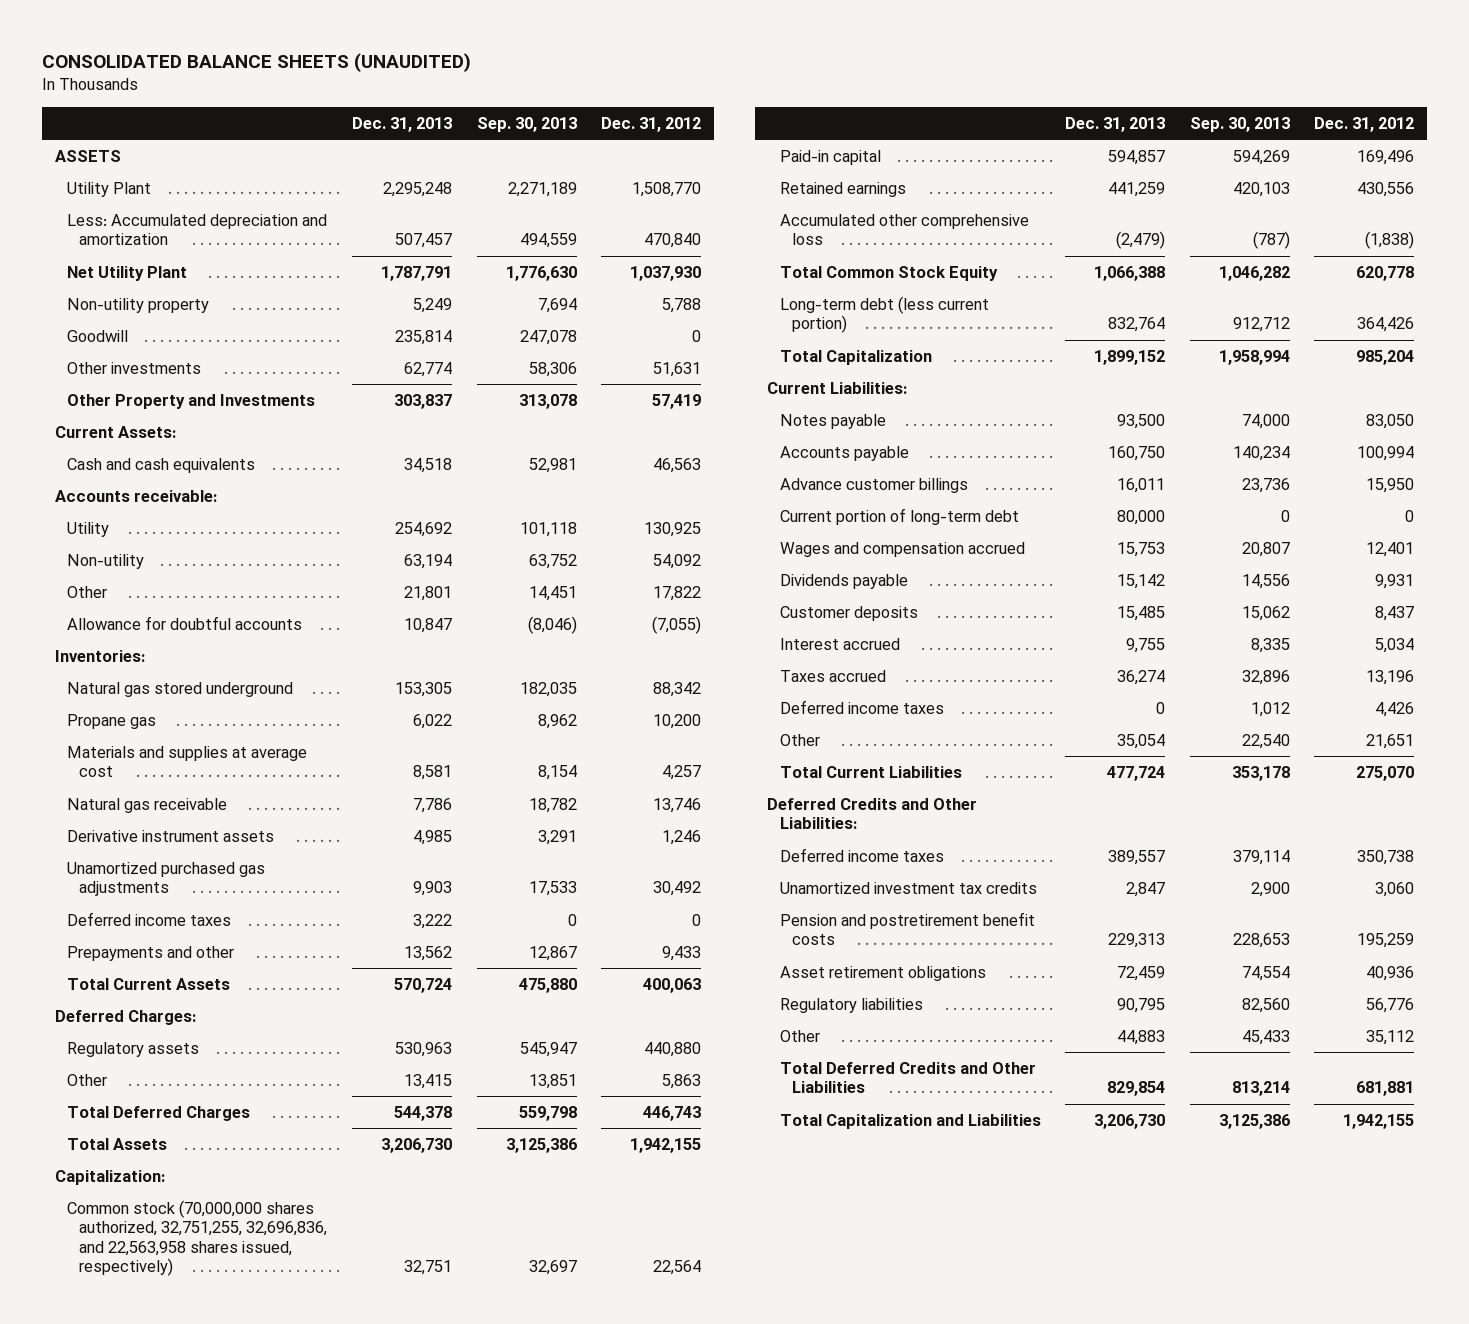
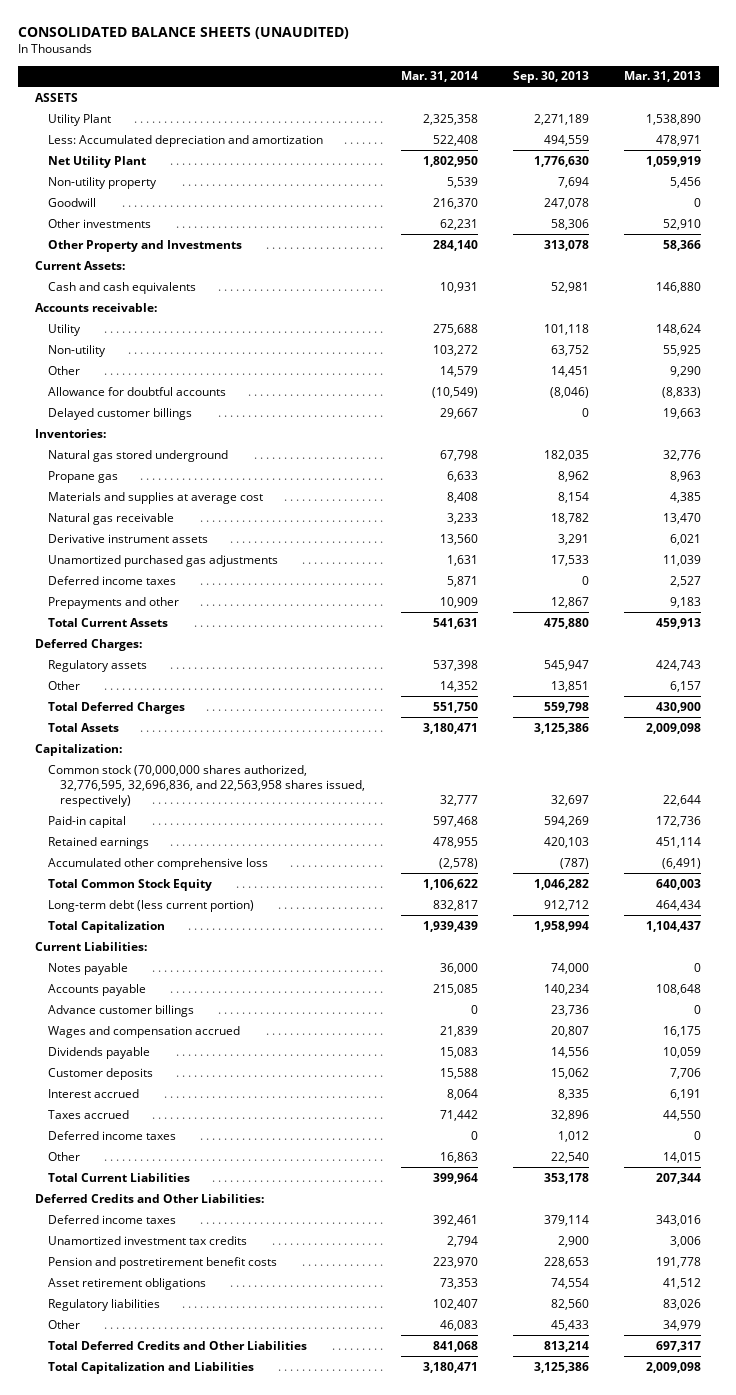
[352,116,453,132] Dec. 31, 2013 -> none
[601,116,702,132] Dec. 31, 2012 -> none
none -> [400,71,478,83] Mar. 31, 2014
none -> [623,71,701,83] Mar. 31, 2013
none -> [47,407,192,420] Delayed customer billings
[66,1199,328,1277] Common stock (70,000,000 shares authorized, 32,751,255, 32,696,836, and 22,563,958 shares issued, respectively) -> [47,764,366,808] Common stock (70,000,000 shares authorized, 32,776,595, 32,696,836, and 22,563,958 shares issued, respectively)
[779,507,1019,525] Current portion of long-term debt -> none

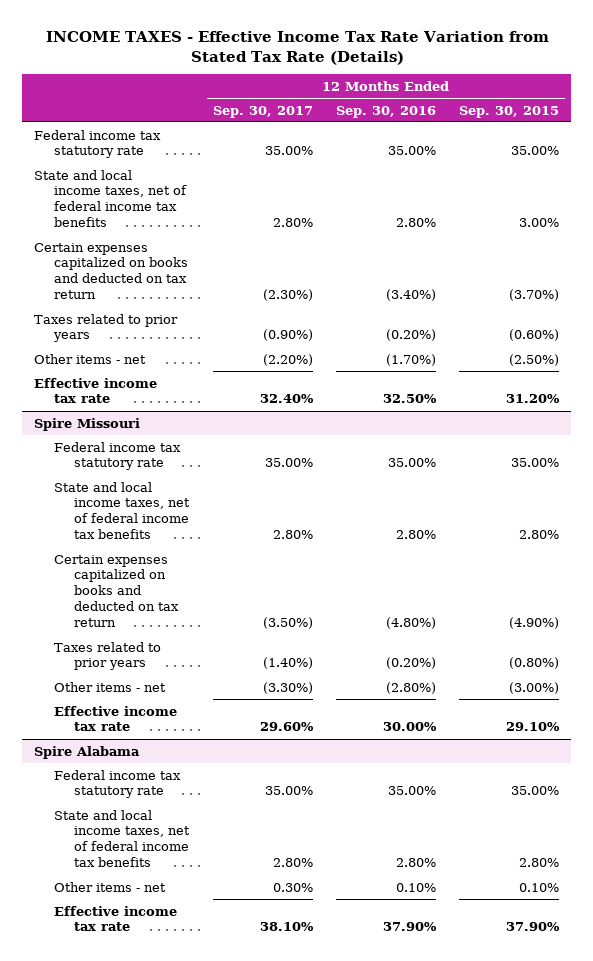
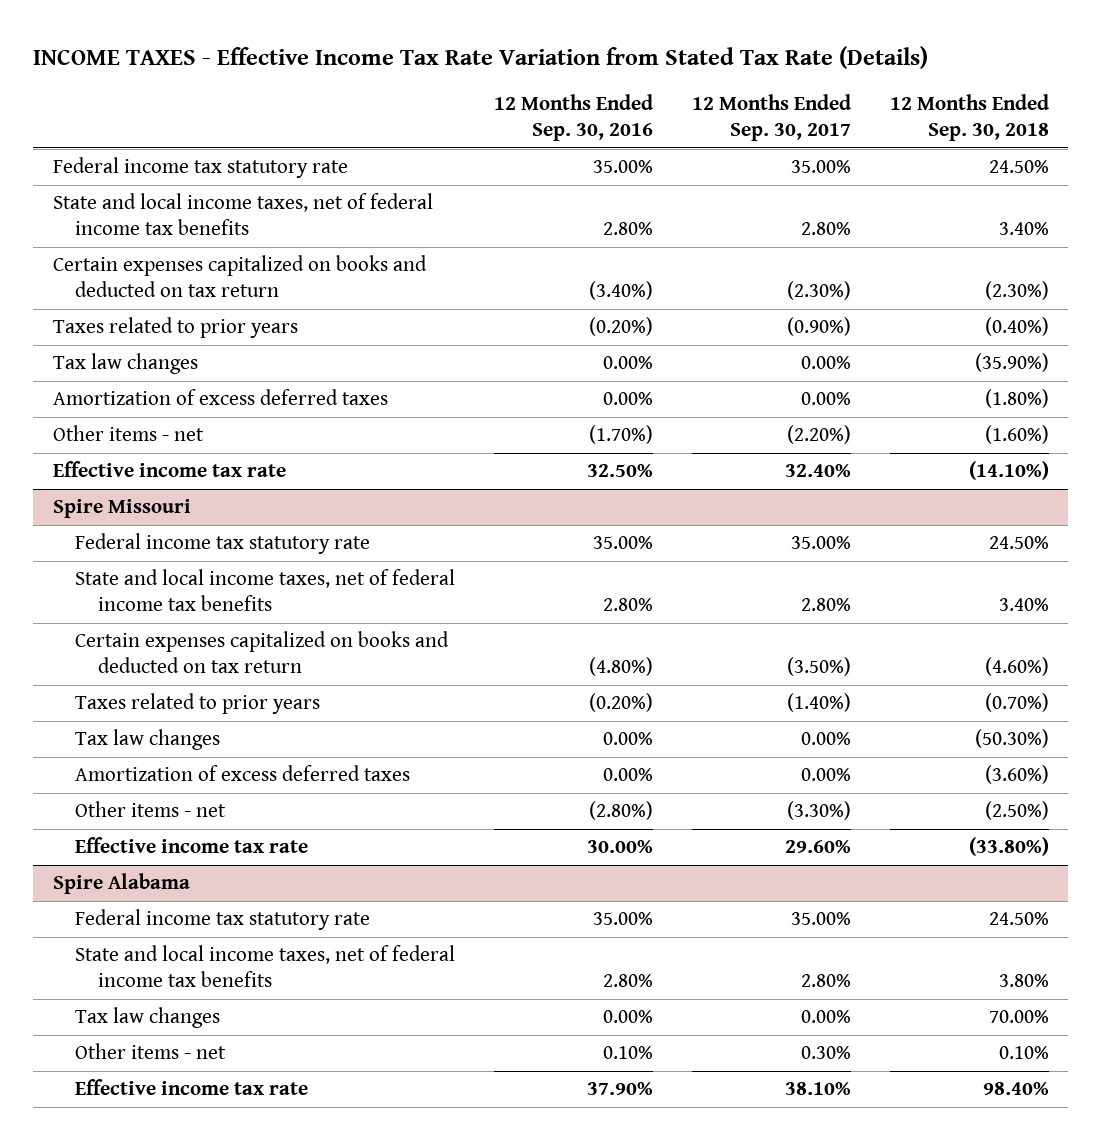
[459,105,560,118] Sep. 30, 2015 -> none
none -> [889,94,1049,142] 12 Months Ended Sep. 30, 2018
none -> [52,353,198,375] Tax law changes
none -> [52,389,388,406] Amortization of excess deferred taxes
none -> [75,729,221,751] Tax law changes
none -> [75,765,411,782] Amortization of excess deferred taxes
none -> [75,1007,221,1029] Tax law changes

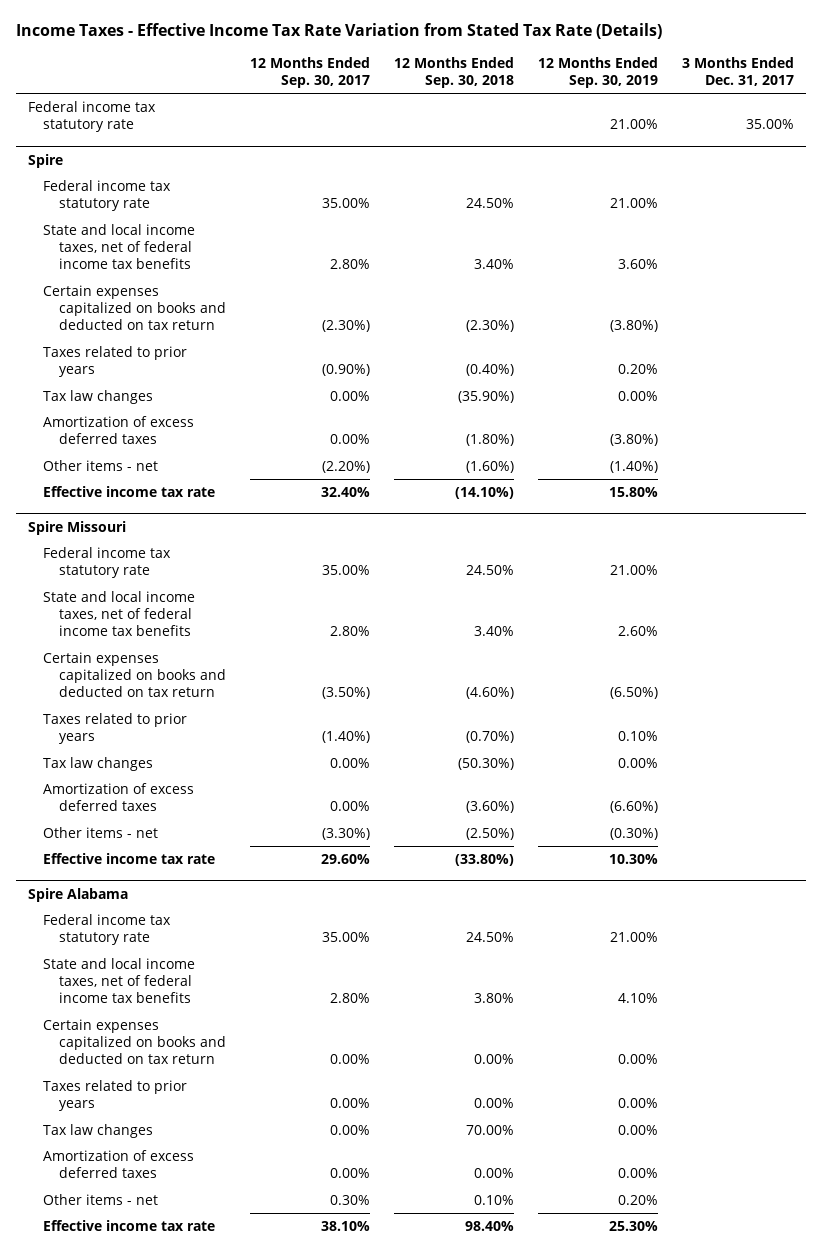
[33,46,929,70] INCOME TAXES - Effective Income Tax Rate Variation from Stated Tax Rate (Details) -> [15,23,662,40] Income Taxes - Effective Income Tax Rate Variation from Stated Tax Rate (Details)
[494,94,654,142] 12 Months Ended Sep. 30, 2016 -> none
none -> [538,56,659,88] 12 Months Ended Sep. 30, 2019
none -> [682,56,795,86] 3 Months Ended Dec. 31, 2017
none -> [27,100,156,133] Federal income tax statutory rate
none -> [27,153,63,168] Spire
none -> [43,1018,226,1065] Certain expenses capitalized on books and deducted on tax return
none -> [43,1079,188,1112] Taxes related to prior years
none -> [43,1149,195,1179] Amortization of excess deferred taxes

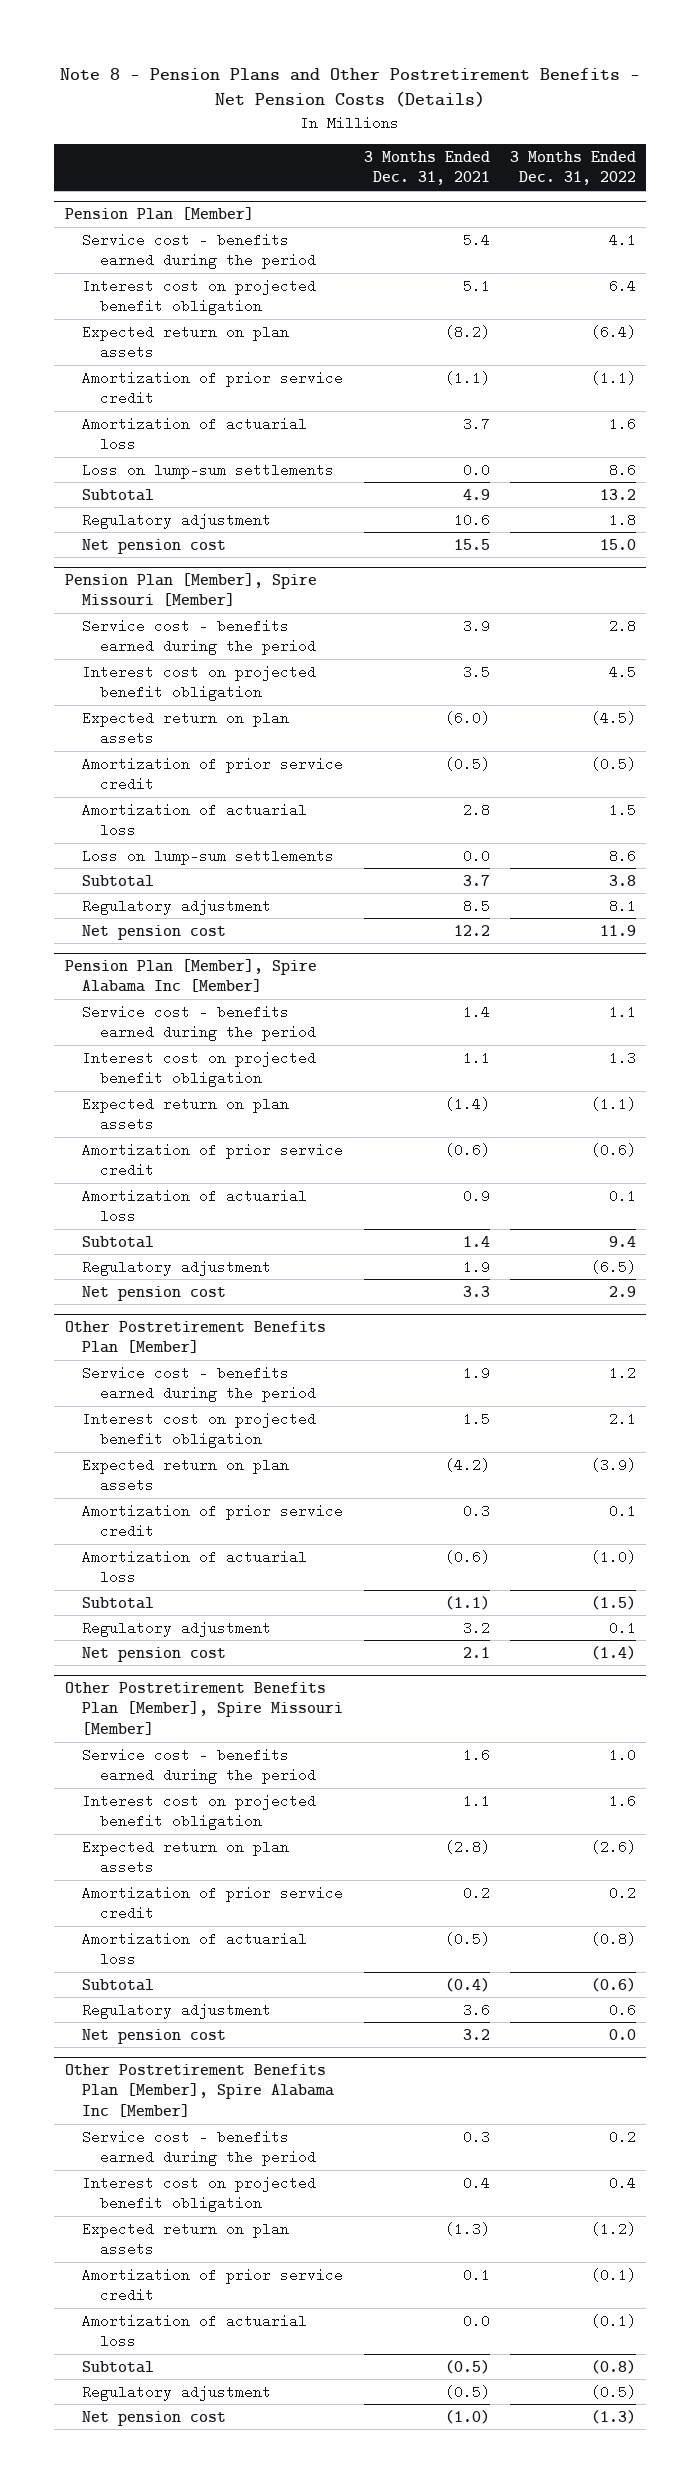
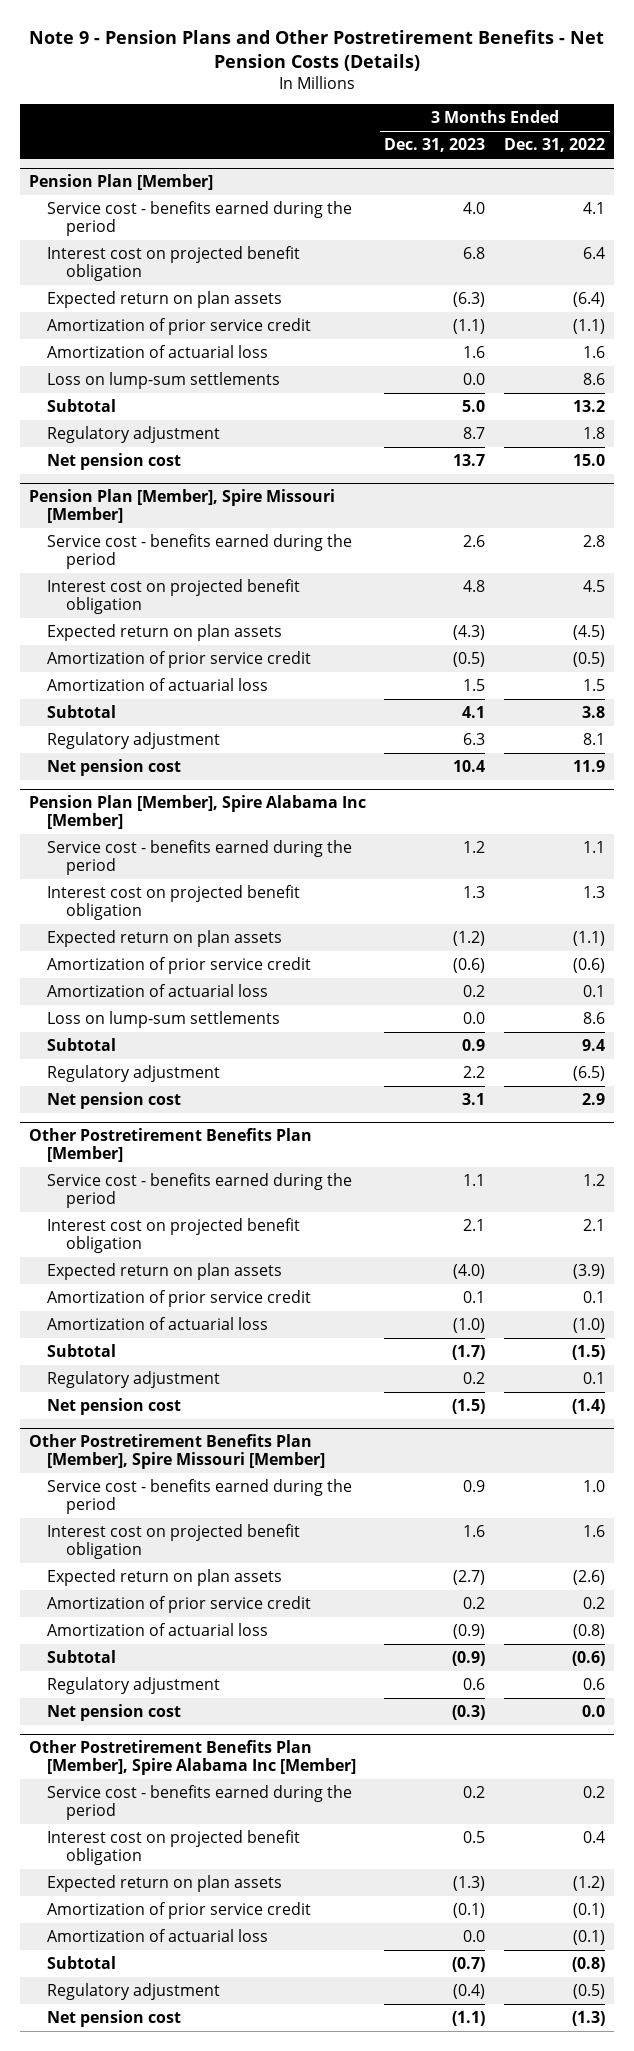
[60,67,641,108] Note 8 - Pension Plans and Other Postretirement Benefits - Net Pension Costs (Details) -> [28,29,604,71] Note 9 - Pension Plans and Other Postretirement Benefits - Net Pension Costs (Details)
[363,150,490,186] 3 Months Ended Dec. 31, 2021 -> none
none -> [384,138,486,153] Dec. 31, 2023
[82,848,335,865] Loss on lump-sum settlements -> none
none -> [47,1011,281,1029] Loss on lump-sum settlements

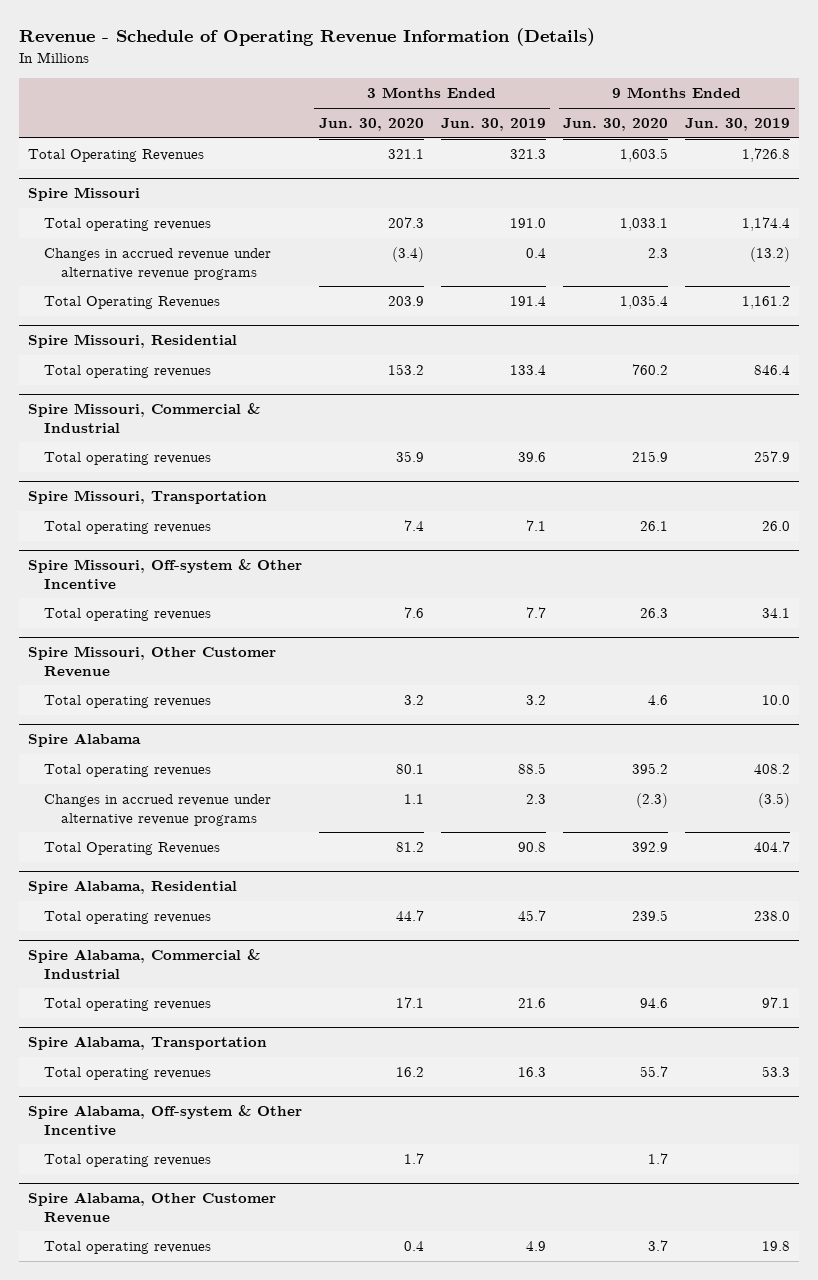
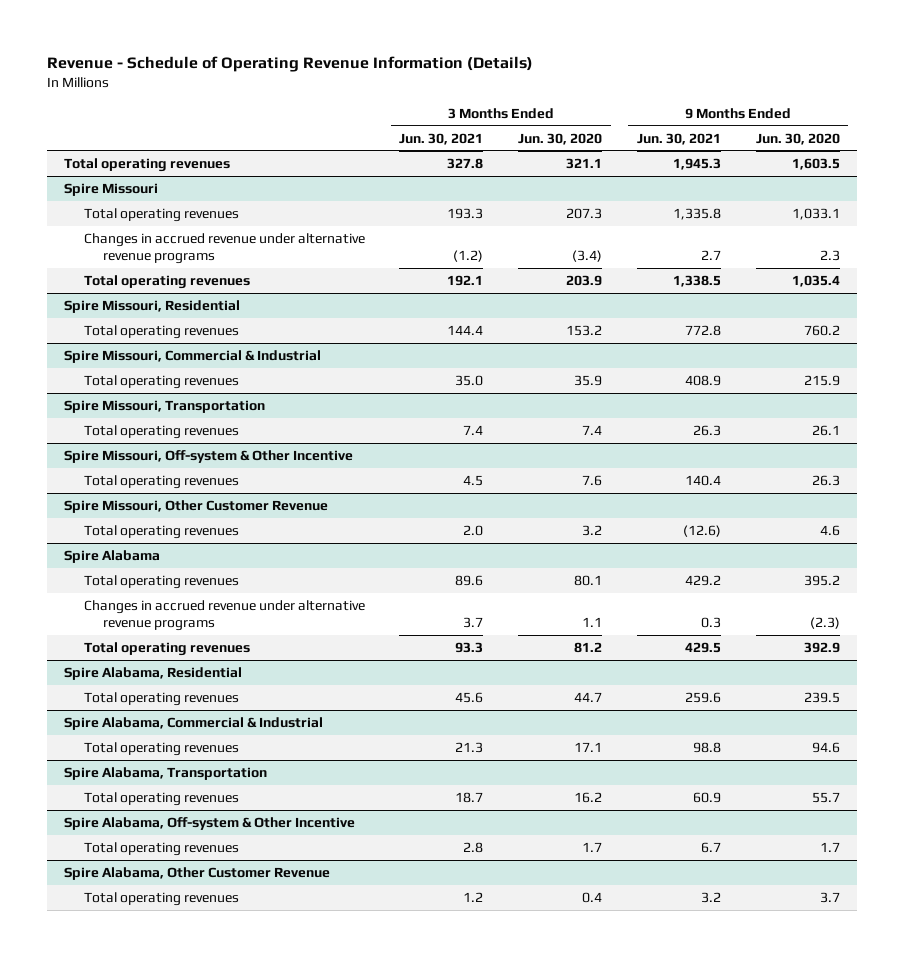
[440,118,546,132] Jun. 30, 2019 -> none
[685,118,791,132] Jun. 30, 2019 -> none
none -> [399,132,484,145] Jun. 30, 2021
none -> [636,132,721,145] Jun. 30, 2021
[27,149,204,163] Total Operating Revenues -> [64,157,231,172] Total operating revenues
[44,296,221,310] Total Operating Revenues -> [83,274,250,289] Total operating revenues
[44,842,221,856] Total Operating Revenues -> [83,641,250,656] Total operating revenues

